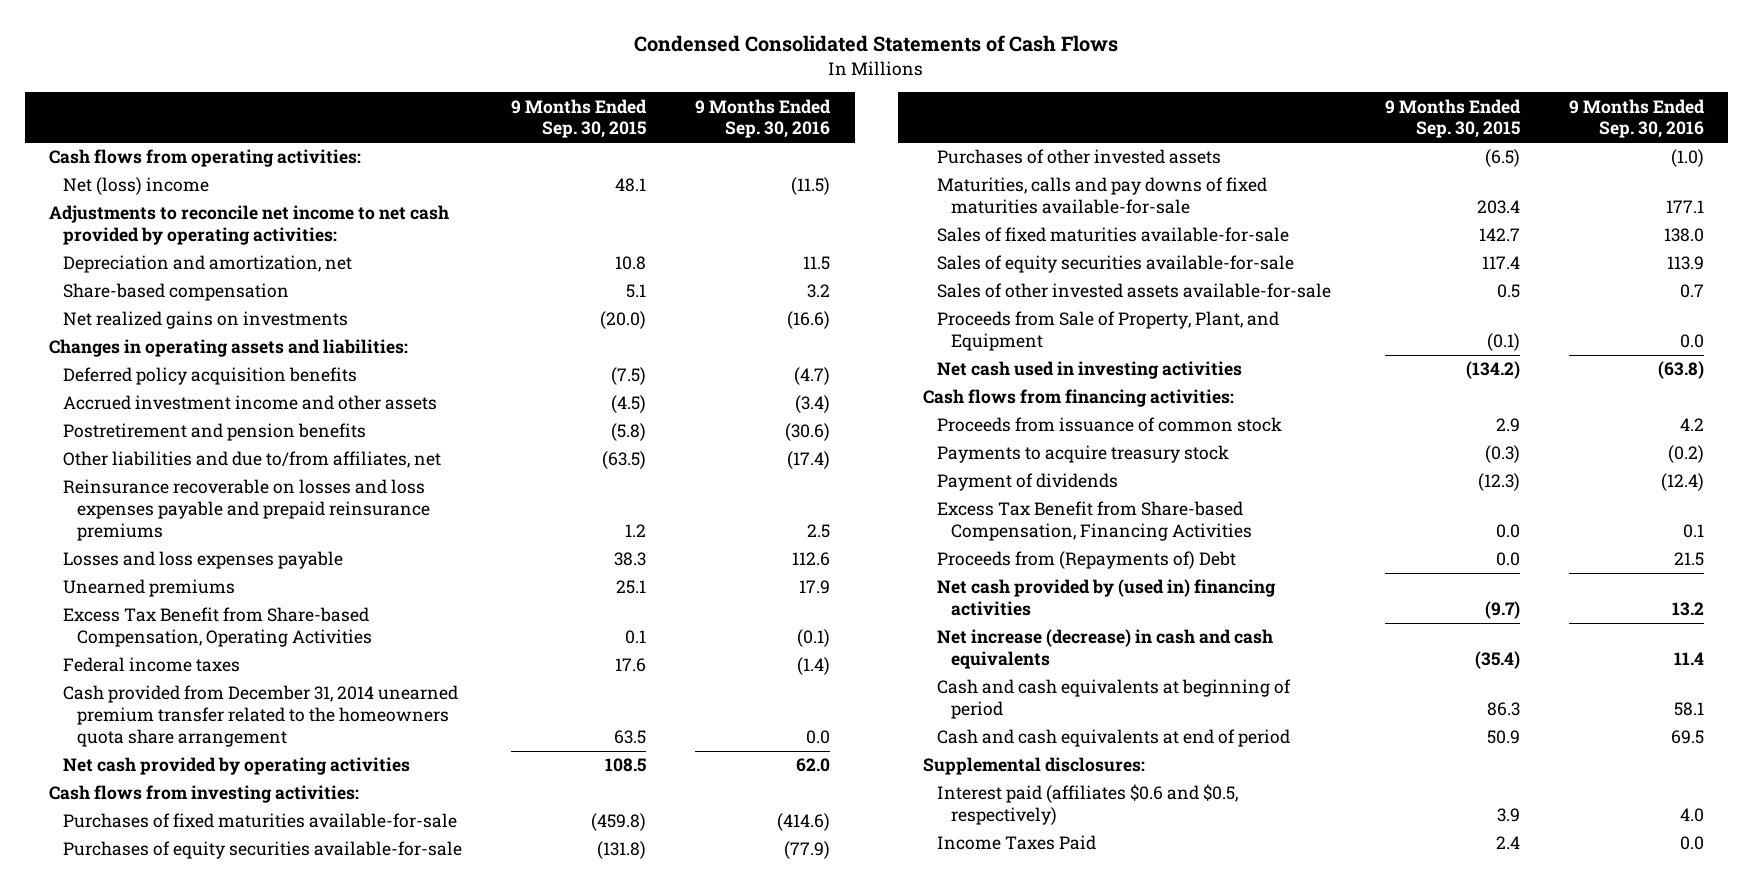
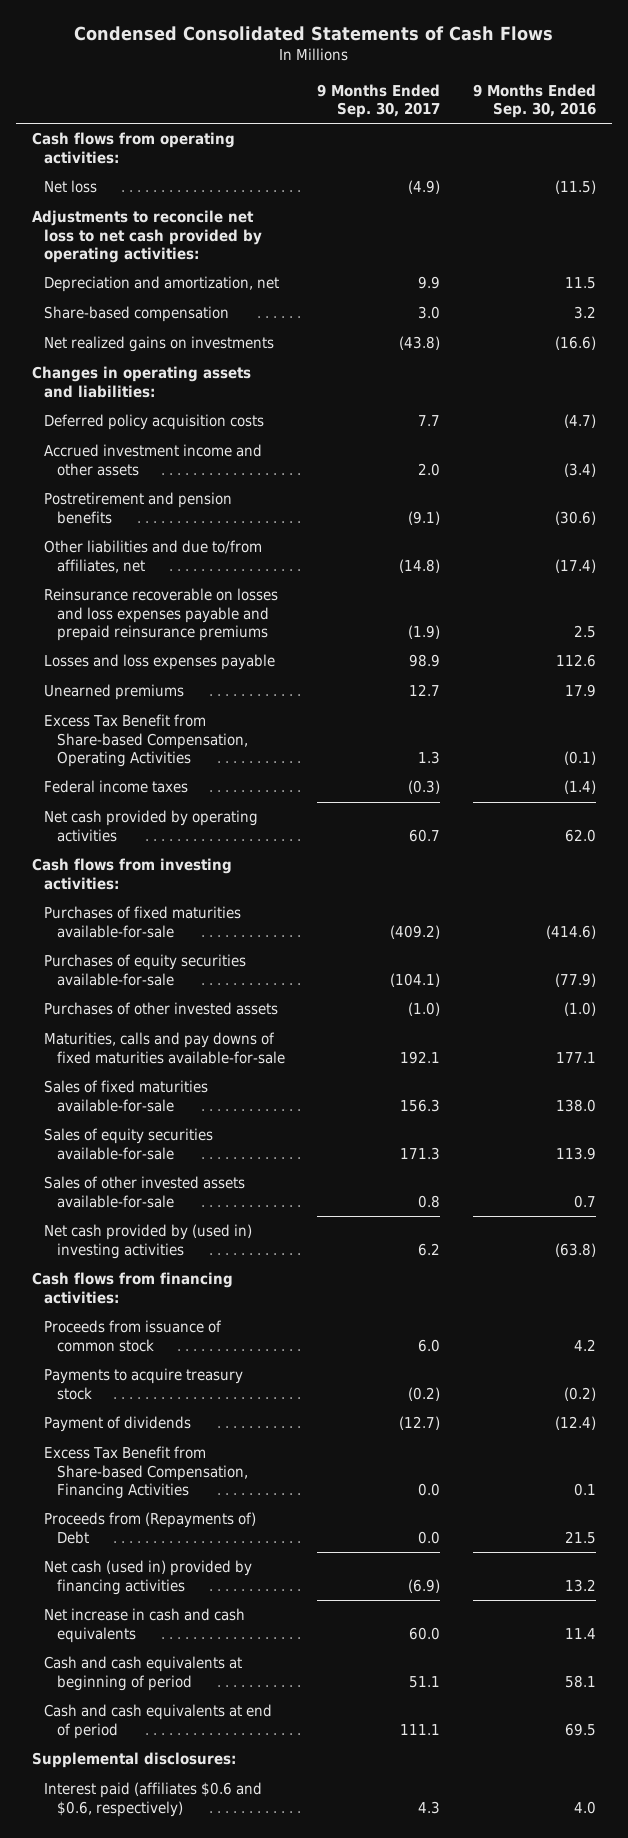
[511,98,648,139] 9 Months Ended Sep. 30, 2015 -> none
none -> [317,83,441,118] 9 Months Ended Sep. 30, 2017
[63,177,210,196] Net (loss) income -> [44,180,98,194] Net loss
[49,205,450,246] Adjustments to reconcile net income to net cash provided by operating activities: -> [32,210,263,263] Adjustments to reconcile net loss to net cash provided by operating activities:
[63,367,358,386] Deferred policy acquisition benefits -> [44,414,265,431] Deferred policy acquisition costs
[63,685,459,747] Cash provided from December 31, 2014 unearned premium transfer related to the homeowners quota share arrangement -> none
[936,311,1279,352] Proceeds from Sale of Property, Plant, and Equipment -> none
[936,361,1242,380] Net cash used in investing activities -> [44,1224,253,1259] Net cash provided by (used in) investing activities
[936,579,1276,617] Net cash provided by (used in) financing activities -> [44,1560,253,1595] Net cash (used in) provided by financing activities
[936,629,1273,670] Net increase (decrease) in cash and cash equivalents -> [44,1608,246,1643] Net increase in cash and cash equivalents
[936,835,1096,851] Income Taxes Paid -> none
[936,784,1238,826] Interest paid (affiliates $0.6 and $0.5, respectively) -> [44,1782,263,1817] Interest paid (affiliates $0.6 and $0.6, respectively)

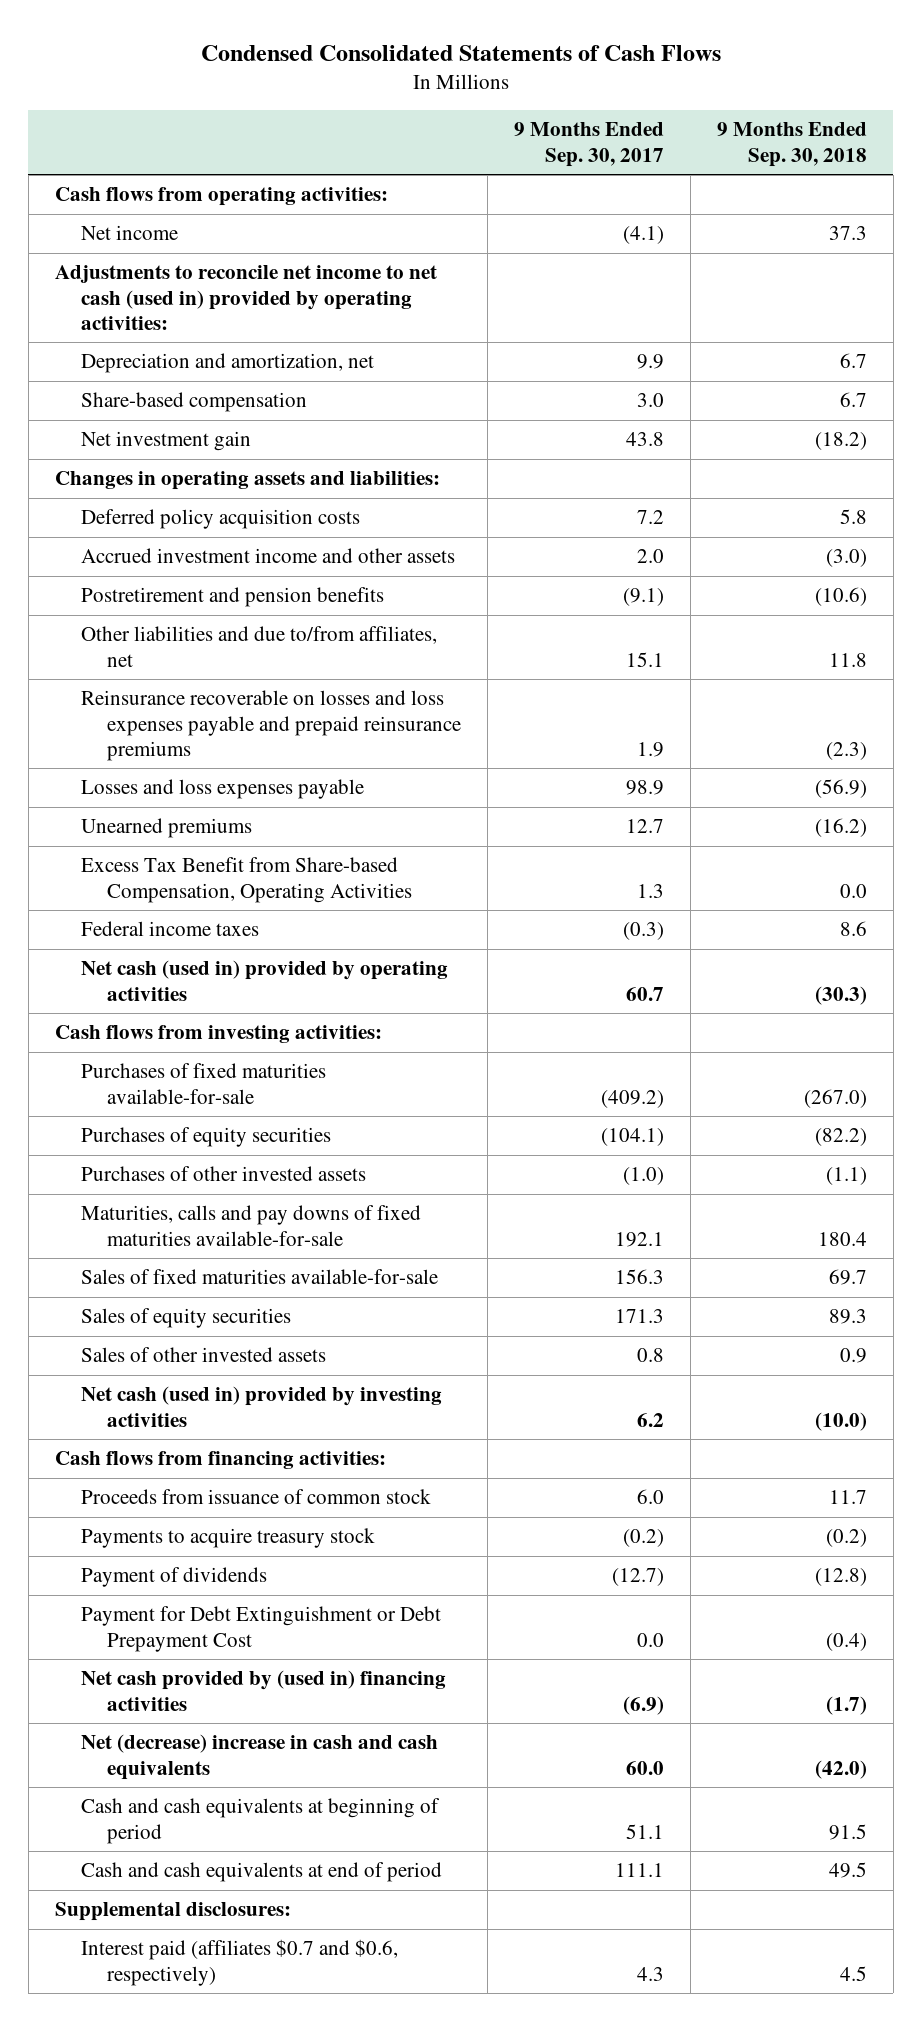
[472,83,596,118] 9 Months Ended Sep. 30, 2016 -> none
none -> [716,122,867,167] 9 Months Ended Sep. 30, 2018
[44,180,98,194] Net loss -> [80,225,178,241] Net income
[408,180,441,195] (4.9) -> [622,226,664,245] (4.1)
[32,210,263,263] Adjustments to reconcile net loss to net cash provided by operating activities: -> [54,265,437,330] Adjustments to reconcile net income to net cash (used in) provided by operating activities:
[44,336,275,353] Net realized gains on investments -> [80,431,251,452] Net investment gain
[399,336,441,351] (43.8) -> [625,432,664,447] 43.8
[418,415,441,427] 7.7 -> [636,510,664,525] 7.2
[399,558,441,573] (14.8) -> [625,651,664,667] 15.1
[408,624,441,639] (1.9) -> [636,741,664,757] 1.9
[44,810,259,842] Net cash provided by operating activities -> [80,960,448,1001] Net cash (used in) provided by operating activities
[44,954,247,986] Purchases of equity securities available-for-sale -> [80,1127,331,1148] Purchases of equity securities
[44,1128,214,1160] Sales of equity securities available-for-sale -> [80,1308,291,1329] Sales of equity securities
[44,1176,246,1208] Sales of other invested assets available-for-sale -> [80,1347,326,1363] Sales of other invested assets
[44,1224,253,1259] Net cash provided by (used in) investing activities -> [80,1386,442,1427] Net cash (used in) provided by investing activities
[44,1446,248,1499] Excess Tax Benefit from Share-based Compensation, Financing Activities -> none
[44,1512,257,1544] Proceeds from (Repayments of) Debt -> none
none -> [80,1606,441,1652] Payment for Debt Extinguishment or Debt Prepayment Cost
[44,1560,253,1595] Net cash (used in) provided by financing activities -> [80,1670,446,1711] Net cash provided by (used in) financing activities
[44,1608,246,1643] Net increase in cash and cash equivalents -> [80,1734,438,1780] Net (decrease) increase in cash and cash equivalents
[44,1782,263,1817] Interest paid (affiliates $0.6 and $0.6, respectively) -> [80,1939,398,1986] Interest paid (affiliates $0.7 and $0.6, respectively)

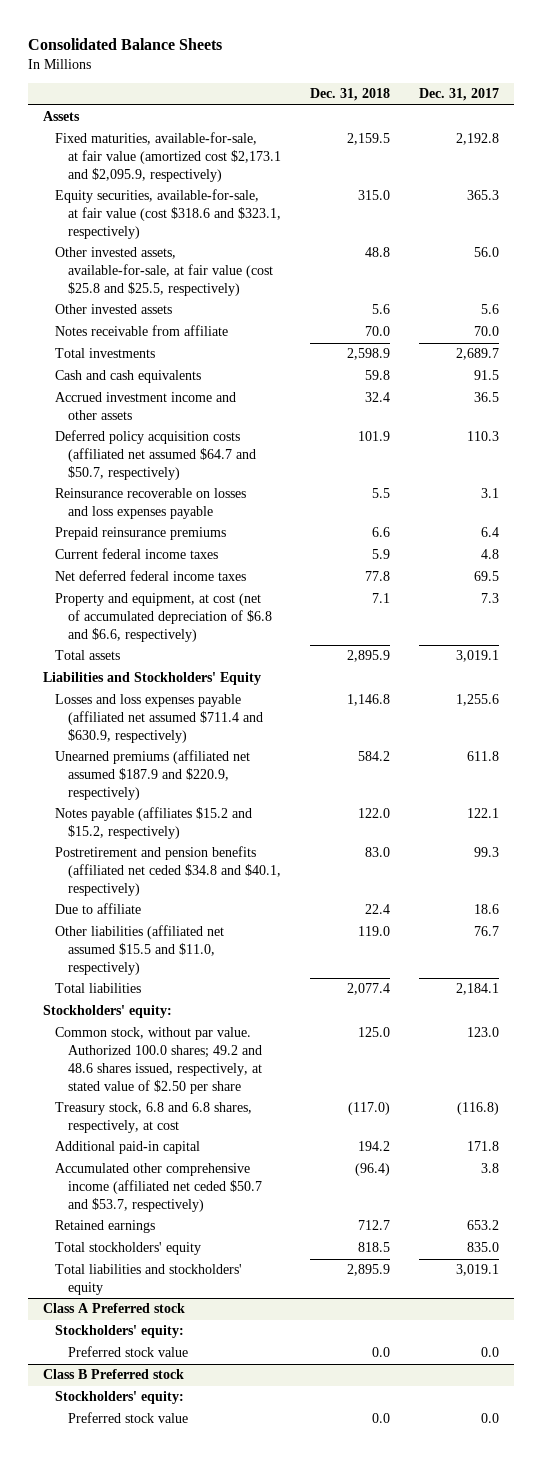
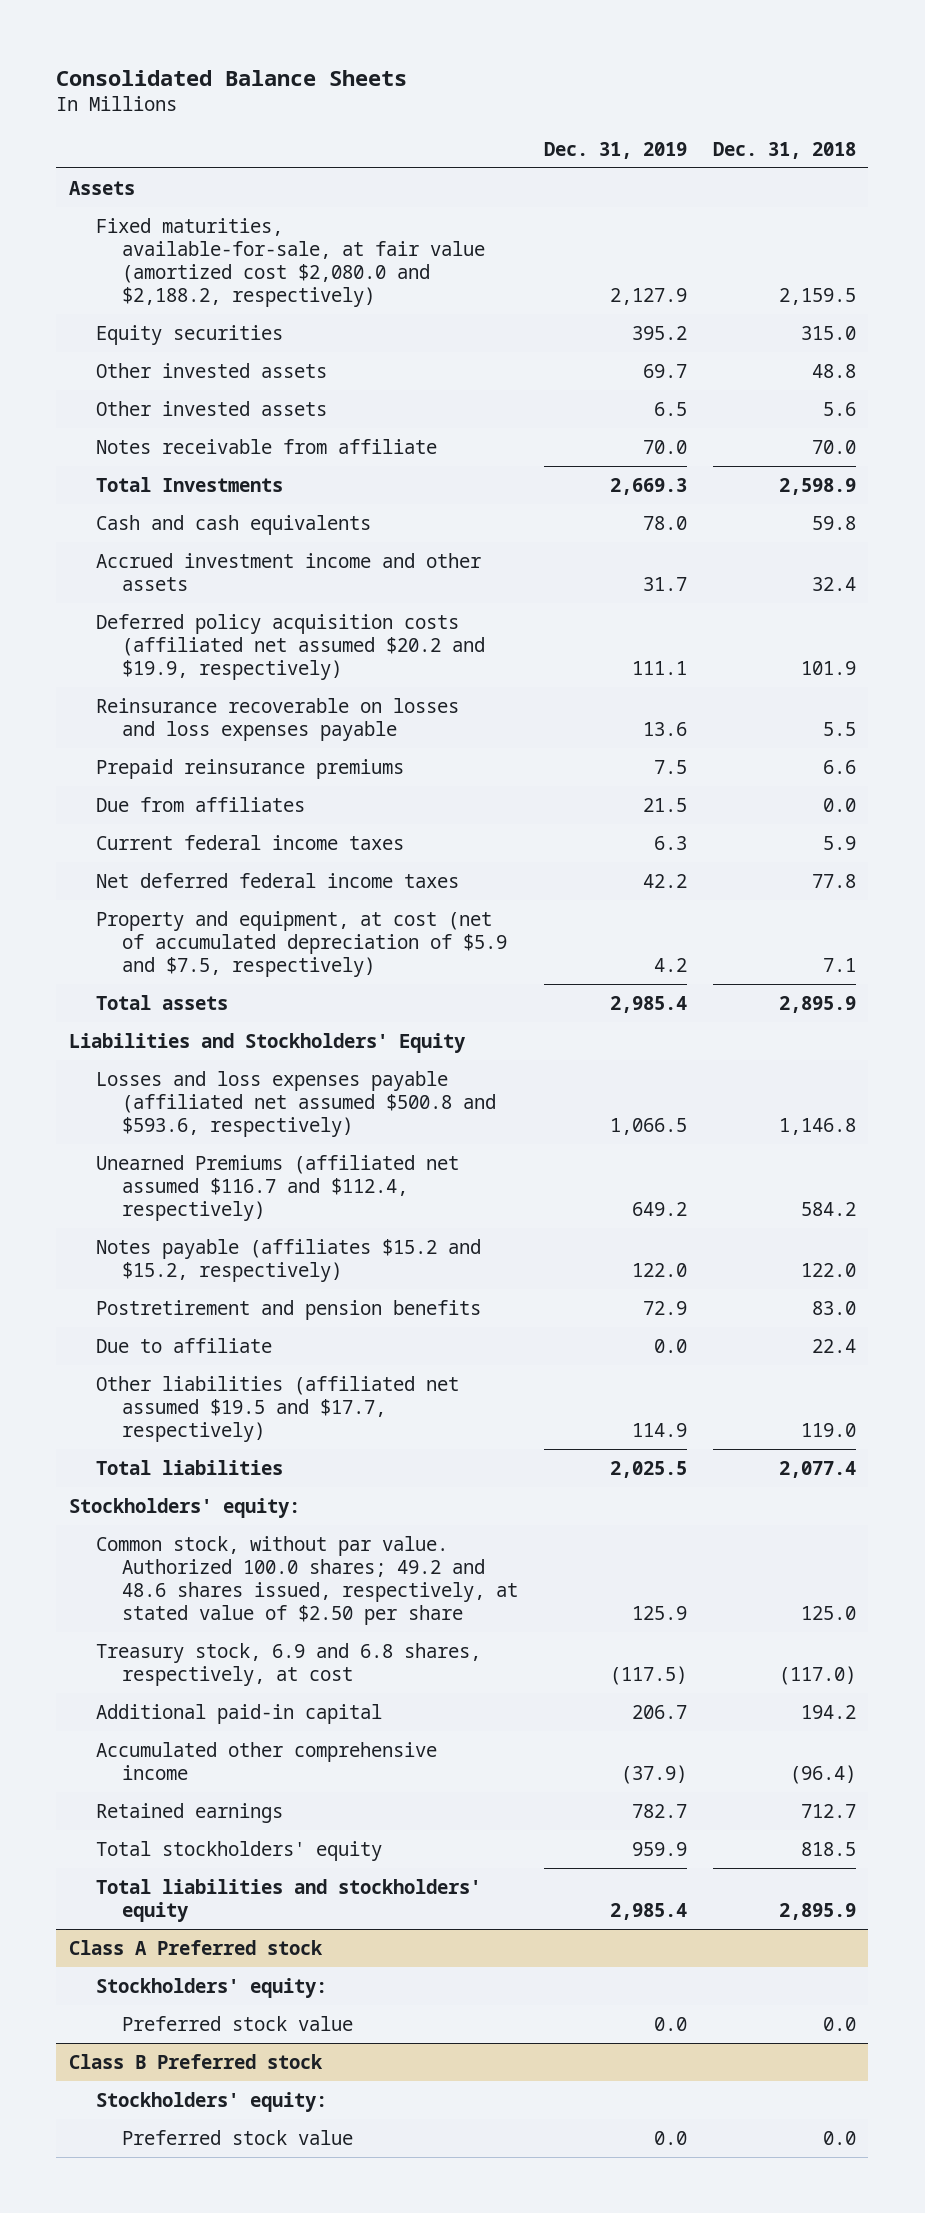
[419,88,500,102] Dec. 31, 2017 -> none
none -> [543,141,687,159] Dec. 31, 2019
[55,132,281,182] Fixed maturities, available-for-sale, at fair value (amortized cost $2,173.1 and $2,095.9, respectively) -> [95,217,485,308] Fixed maturities, available-for-sale, at fair value (amortized cost $2,080.0 and $2,188.2, respectively)
[55,189,281,239] Equity securities, available-for-sale, at fair value (cost $318.6 and $323.1, respectively) -> [95,324,283,345] Equity securities
[55,247,273,296] Other invested assets, available-for-sale, at fair value (cost $25.8 and $25.5, respectively) -> [95,362,327,378] Other invested assets
[55,348,156,359] Total investments -> [95,476,283,492] Total Investments
[55,430,256,480] Deferred policy acquisition costs (affiliated net assumed $64.7 and $50.7, respectively) -> [95,613,485,681] Deferred policy acquisition costs (affiliated net assumed $20.2 and $19.9, respectively)
none -> [95,796,305,812] Due from affiliates
[55,593,272,642] Property and equipment, at cost (net of accumulated depreciation of $6.8 and $6.6, respectively) -> [95,910,507,978] Property and equipment, at cost (net of accumulated depreciation of $5.9 and $7.5, respectively)
[55,694,263,743] Losses and loss expenses payable (affiliated net assumed $711.4 and $630.9, respectively) -> [95,1070,496,1138] Losses and loss expenses payable (affiliated net assumed $500.8 and $593.6, respectively)
[55,750,251,800] Unearned premiums (affiliated net assumed $187.9 and $220.9, respectively) -> [95,1154,459,1222] Unearned Premiums (affiliated net assumed $116.7 and $112.4, respectively)
[55,846,281,896] Postretirement and pension benefits (affiliated net ceded $34.8 and $40.1, respectively) -> [95,1299,481,1320] Postretirement and pension benefits
[55,925,225,975] Other liabilities (affiliated net assumed $15.5 and $11.0, respectively) -> [95,1375,459,1443] Other liabilities (affiliated net assumed $19.5 and $17.7, respectively)
[55,1102,253,1134] Treasury stock, 6.8 and 6.8 shares, respectively, at cost -> [95,1642,481,1686] Treasury stock, 6.9 and 6.8 shares, respectively, at cost
[55,1163,262,1212] Accumulated other comprehensive income (affiliated net ceded $50.7 and $53.7, respectively) -> [95,1741,437,1780] Accumulated other comprehensive income

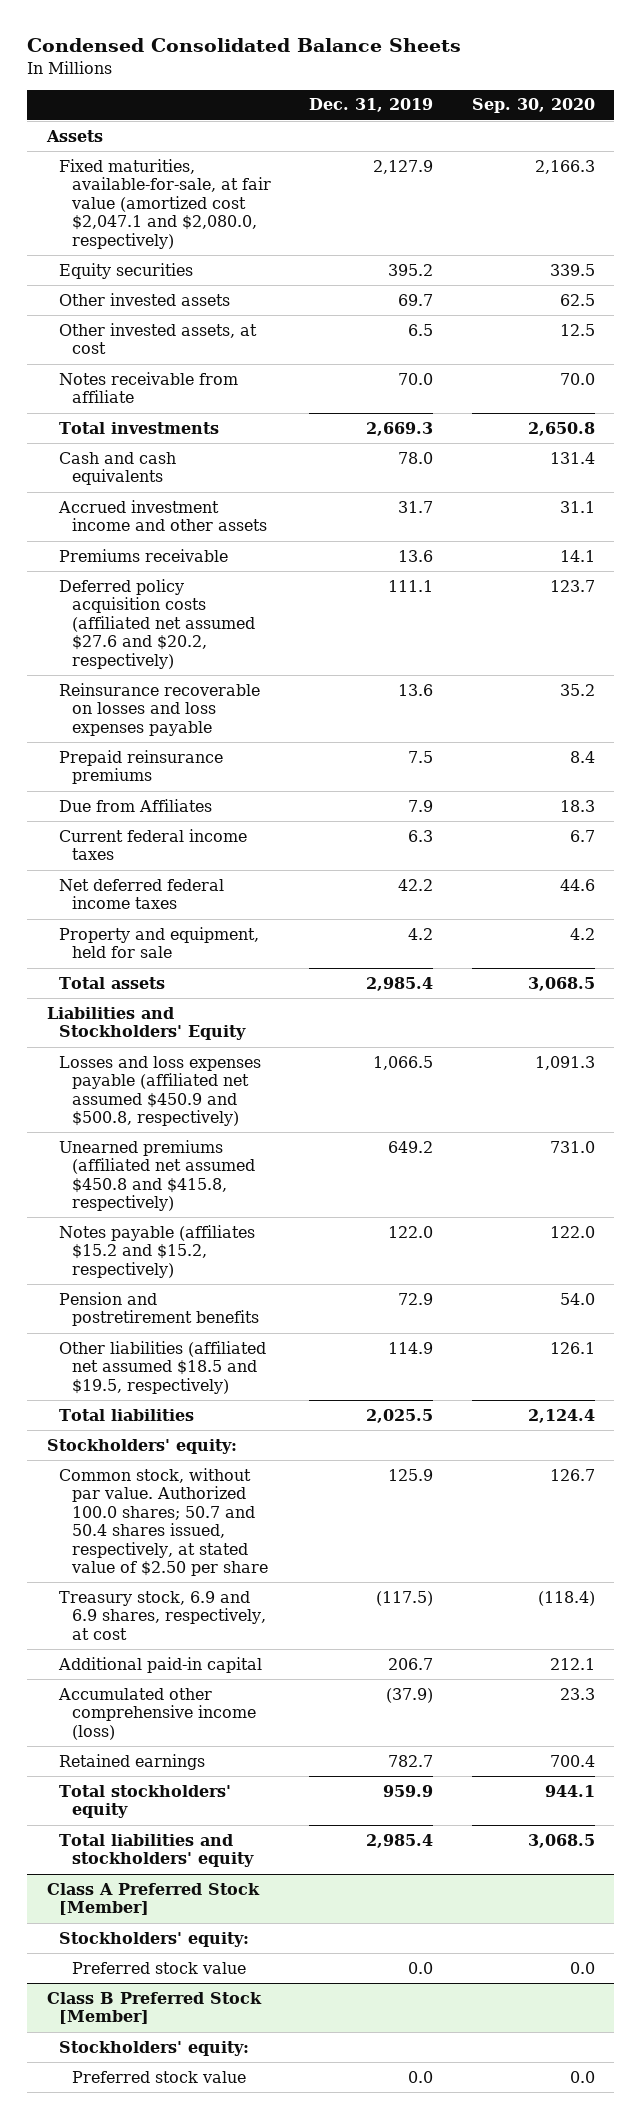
[56,69,408,86] Consolidated Balance Sheets -> [27,38,462,53] Condensed Consolidated Balance Sheets
[712,141,856,159] Dec. 31, 2018 -> none
none -> [471,98,595,114] Sep. 30, 2020
[95,217,485,308] Fixed maturities, available-for-sale, at fair value (amortized cost $2,080.0 and $2,188.2, respectively) -> [59,158,271,249] Fixed maturities, available-for-sale, at fair value (amortized cost $2,047.1 and $2,080.0, respectively)
[95,400,327,416] Other invested assets -> [59,322,258,355] Other invested assets, at cost
[95,476,283,492] Total Investments -> [59,421,220,434] Total investments
none -> [59,548,229,562] Premiums receivable
[95,613,485,681] Deferred policy acquisition costs (affiliated net assumed $20.2 and $19.9, respectively) -> [59,578,255,669] Deferred policy acquisition costs (affiliated net assumed $27.6 and $20.2, respectively)
[95,796,305,812] Due from affiliates -> [59,798,213,812] Due from Affiliates
[642,797,687,812] 21.5 -> [408,799,434,812] 7.9
[95,910,507,978] Property and equipment, at cost (net of accumulated depreciation of $5.9 and $7.5, respectively) -> [59,926,260,959] Property and equipment, held for sale
[95,1070,496,1138] Losses and loss expenses payable (affiliated net assumed $500.8 and $593.6, respectively) -> [59,1055,262,1127] Losses and loss expenses payable (affiliated net assumed $450.9 and $500.8, respectively)
[95,1154,459,1222] Unearned Premiums (affiliated net assumed $116.7 and $112.4, respectively) -> [59,1139,255,1212] Unearned premiums (affiliated net assumed $450.8 and $415.8, respectively)
[95,1337,272,1353] Due to affiliate -> none
[95,1299,481,1320] Postretirement and pension benefits -> [59,1291,259,1327] Pension and postretirement benefits
[95,1375,459,1443] Other liabilities (affiliated net assumed $19.5 and $17.7, respectively) -> [59,1340,267,1394] Other liabilities (affiliated net assumed $18.5 and $19.5, respectively)
[95,1535,518,1626] Common stock, without par value. Authorized 100.0 shares; 49.2 and 48.6 shares issued, respectively, at stated value of $2.50 per share -> [59,1467,268,1576] Common stock, without par value. Authorized 100.0 shares; 50.7 and 50.4 shares issued, respectively, at stated value of $2.50 per share
[95,1642,481,1686] Treasury stock, 6.9 and 6.8 shares, respectively, at cost -> [59,1590,266,1640] Treasury stock, 6.9 and 6.9 shares, respectively, at cost
[95,1741,437,1780] Accumulated other comprehensive income -> [58,1687,256,1740] Accumulated other comprehensive income (loss)
[69,1939,324,1955] Class A Preferred stock -> [46,1882,260,1916] Class A Preferred Stock [Member]
[69,2053,324,2069] Class B Preferred stock -> [46,1991,262,2025] Class B Preferred Stock [Member]

